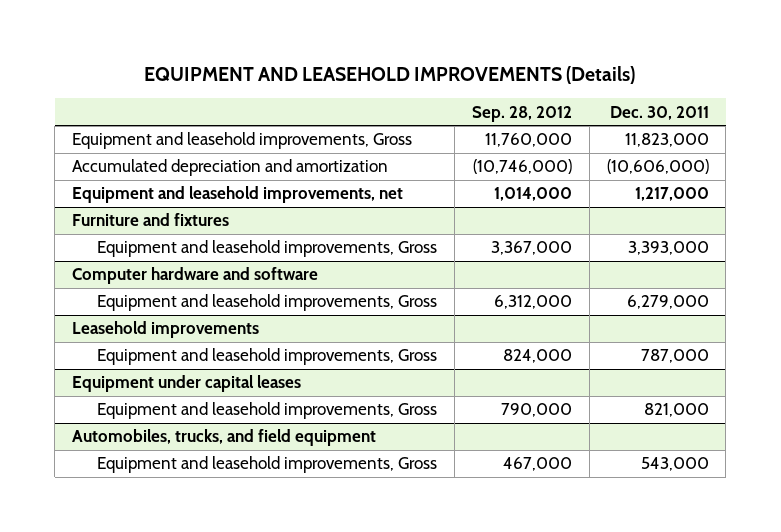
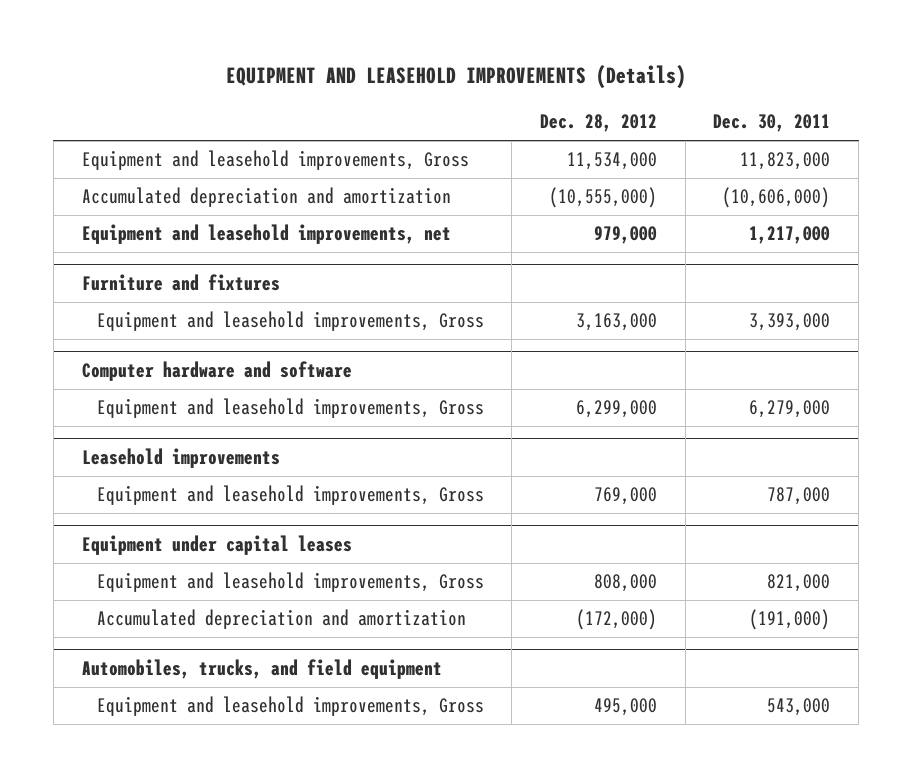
[472,105,573,122] Sep. 28, 2012 -> none
none -> [540,114,658,133] Dec. 28, 2012
none -> [96,609,466,630] Accumulated depreciation and amortization

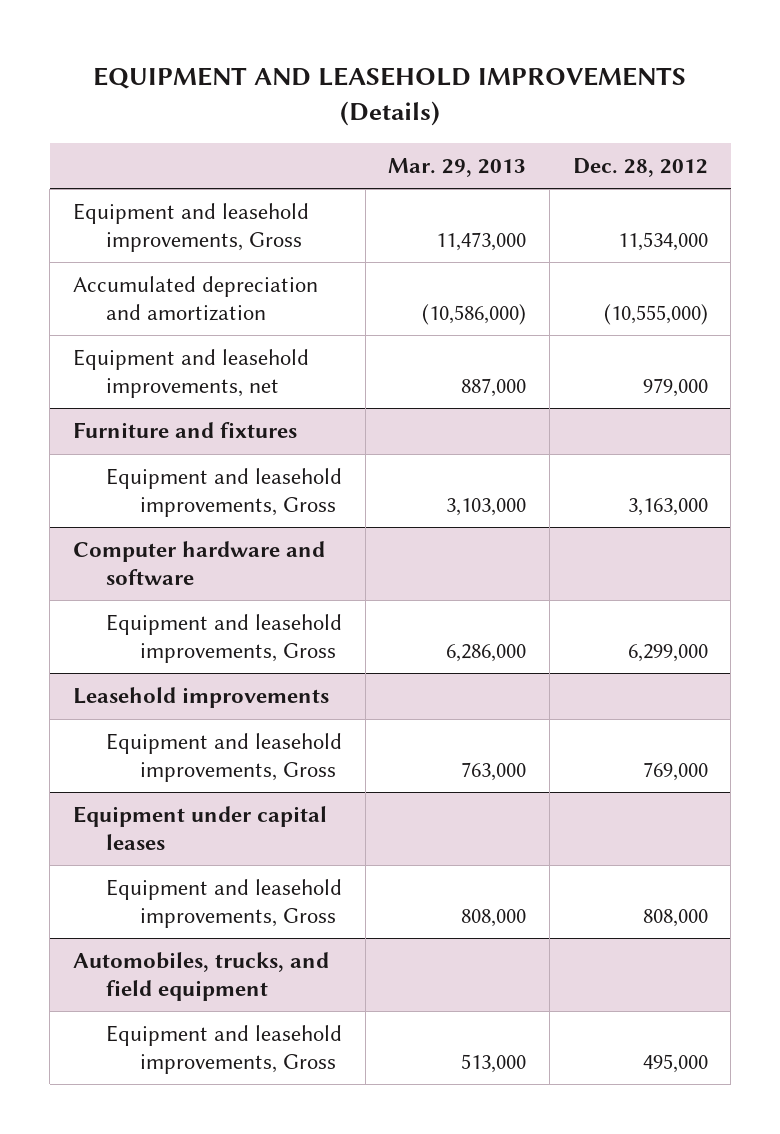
[713,114,831,133] Dec. 30, 2011 -> none
none -> [388,157,527,177] Mar. 29, 2013
[96,609,466,630] Accumulated depreciation and amortization -> none

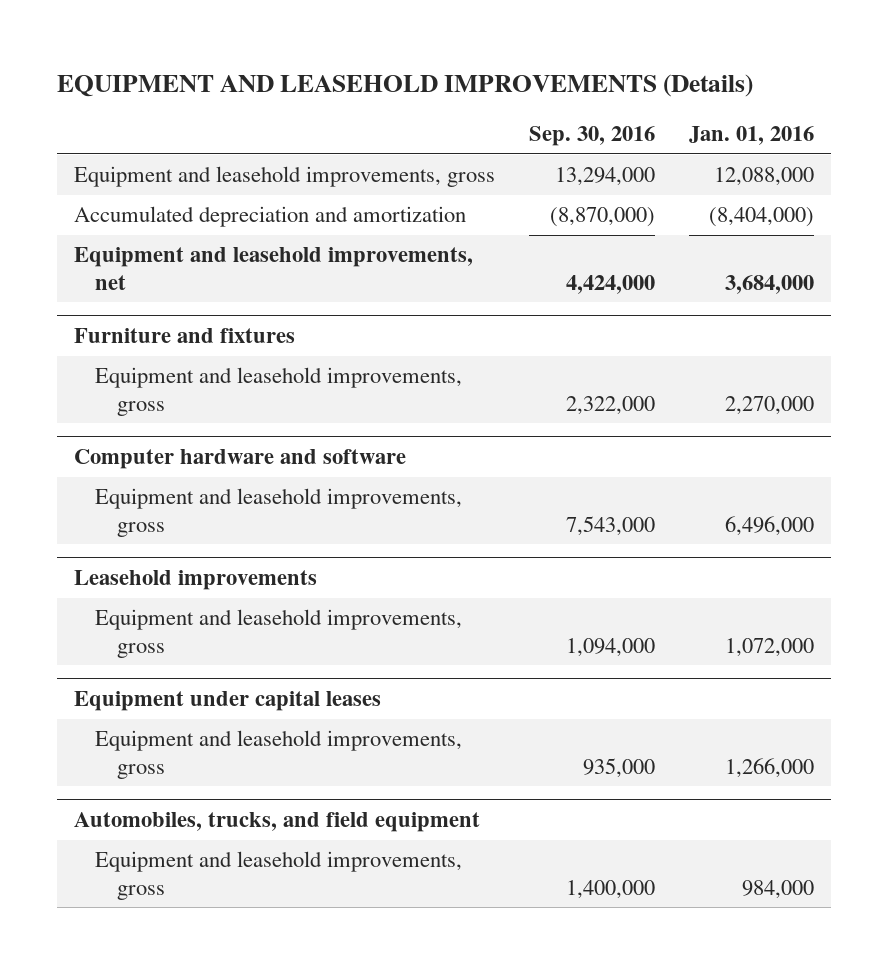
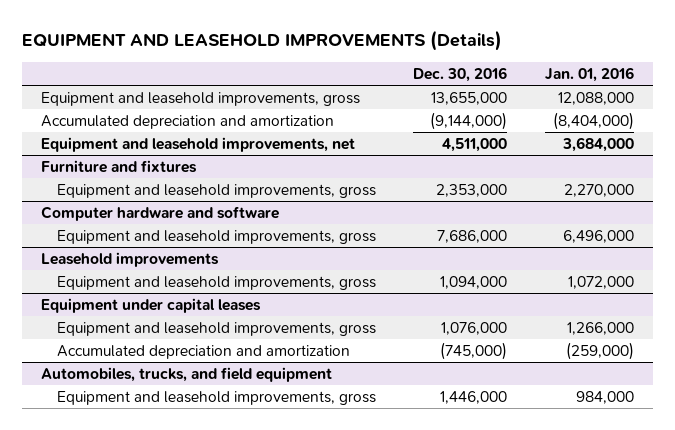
[528,126,655,147] Sep. 30, 2016 -> none
none -> [413,66,508,82] Dec. 30, 2016
none -> [56,344,350,359] Accumulated depreciation and amortization

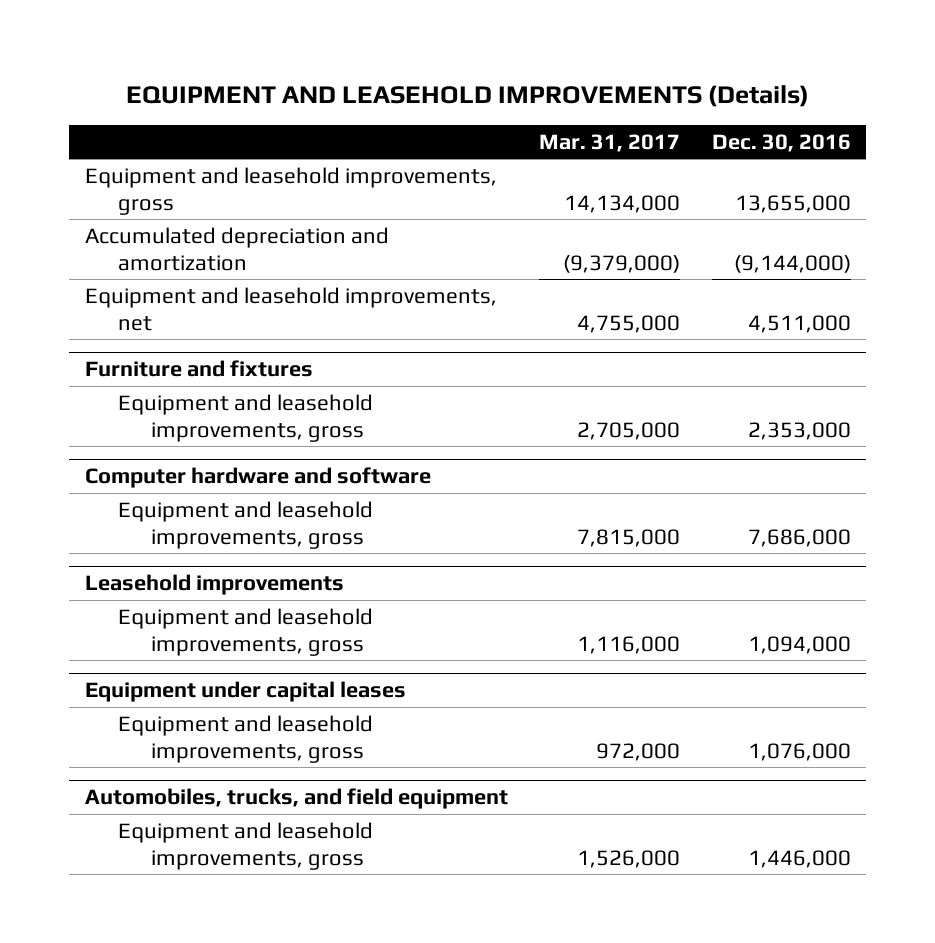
[544,66,634,82] Jan. 01, 2016 -> none
none -> [539,133,681,152] Mar. 31, 2017
[56,344,350,359] Accumulated depreciation and amortization -> none

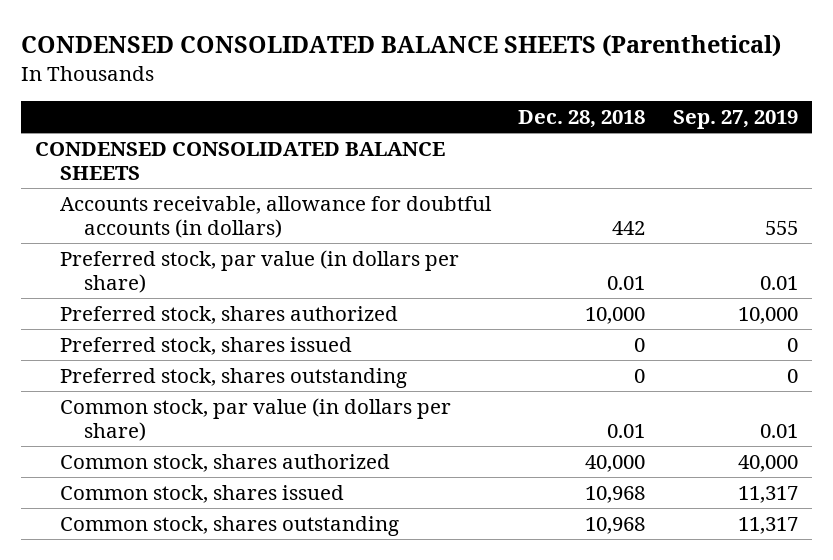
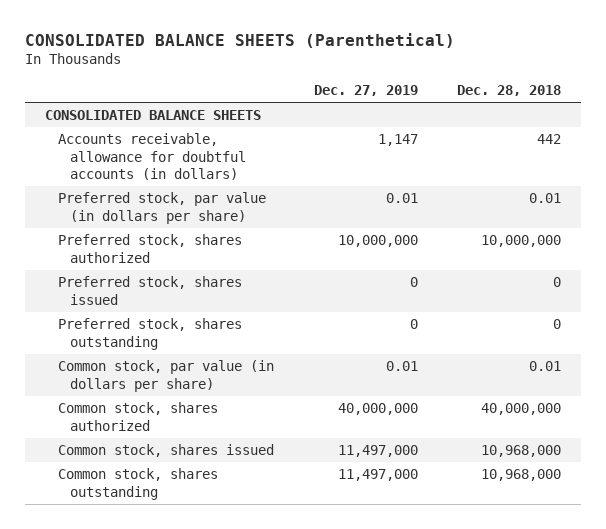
[21,34,782,58] CONDENSED CONSOLIDATED BALANCE SHEETS (Parenthetical) -> [24,33,455,49] CONSOLIDATED BALANCE SHEETS (Parenthetical)
[673,109,799,129] Sep. 27, 2019 -> none
none -> [313,85,418,97] Dec. 27, 2019
[35,141,446,181] CONDENSED CONSOLIDATED BALANCE SHEETS -> [44,109,261,120] CONSOLIDATED BALANCE SHEETS
[585,306,646,324] 10,000 -> [481,234,562,247] 10,000,000
[585,454,646,472] 40,000 -> [481,402,562,415] 40,000,000
[585,485,646,503] 10,968 -> [481,444,562,457] 10,968,000
[585,516,646,534] 10,968 -> [481,468,562,481] 10,968,000

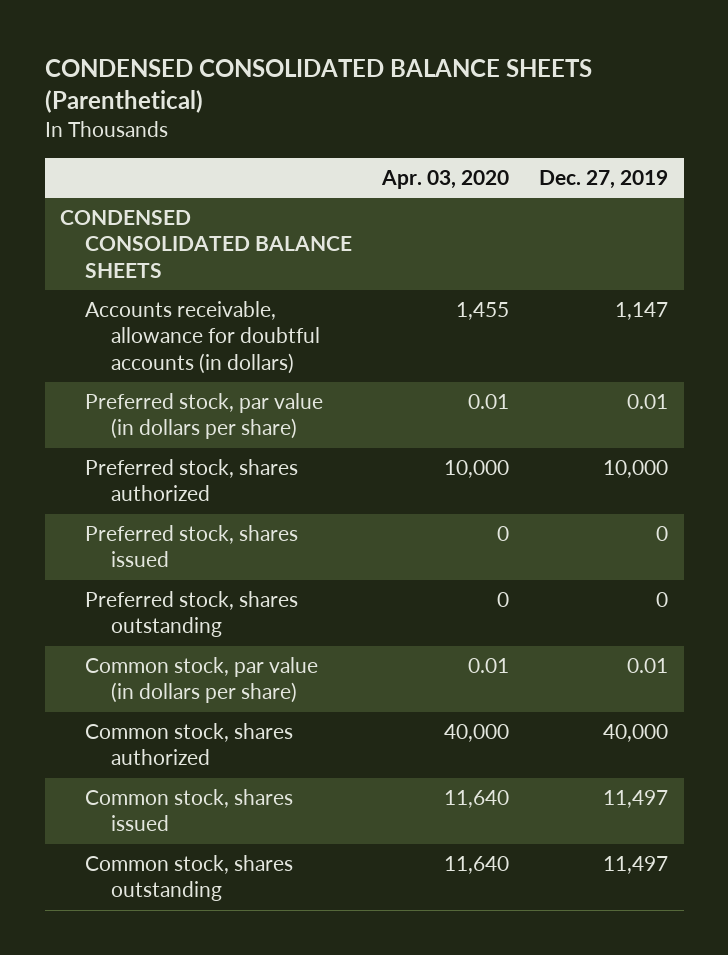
[24,33,455,49] CONSOLIDATED BALANCE SHEETS (Parenthetical) -> [44,59,592,114] CONDENSED CONSOLIDATED BALANCE SHEETS (Parenthetical)
[457,85,562,97] Dec. 28, 2018 -> none
none -> [381,170,510,190] Apr. 03, 2020
[44,109,261,120] CONSOLIDATED BALANCE SHEETS -> [59,210,353,278] CONDENSED CONSOLIDATED BALANCE SHEETS
[337,234,418,247] 10,000,000 -> [603,460,669,479] 10,000
[337,402,418,415] 40,000,000 -> [603,724,669,743] 40,000
[337,444,418,457] 11,497,000 -> [603,790,669,809] 11,497
[337,468,418,481] 11,497,000 -> [603,856,669,875] 11,497

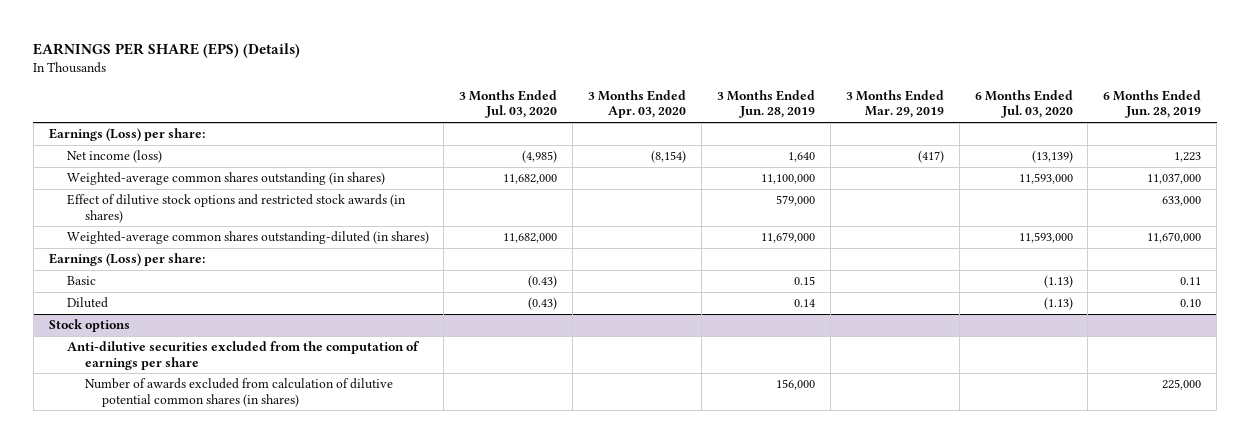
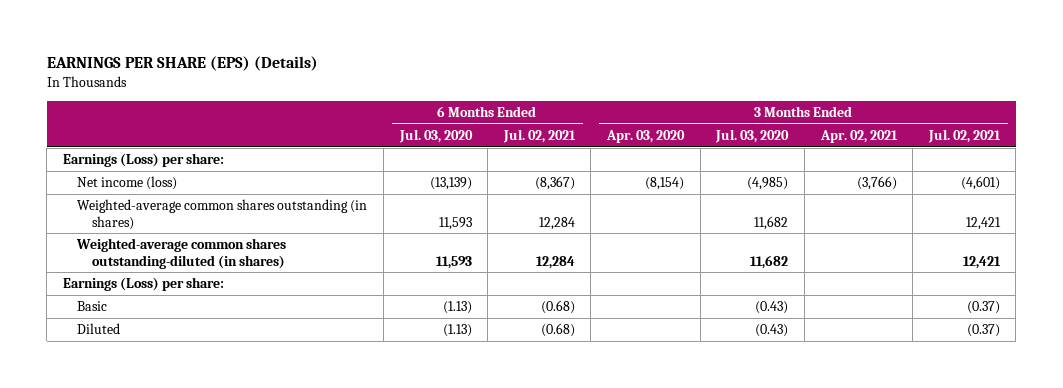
[716,90,815,119] 3 Months Ended Jun. 28, 2019 -> none
[845,90,944,119] 3 Months Ended Mar. 29, 2019 -> none
[1103,90,1202,119] 6 Months Ended Jun. 28, 2019 -> none
none -> [502,128,576,143] Jul. 02, 2021
none -> [819,129,898,143] Apr. 02, 2021
none -> [927,128,1001,143] Jul. 02, 2021
[66,194,406,223] Effect of dilutive stock options and restricted stock awards (in shares) -> none
[503,174,558,185] 11,682,000 -> [754,215,789,230] 11,682
[1018,173,1073,185] 11,593,000 -> [438,216,472,230] 11,593
[503,233,558,244] 11,682,000 -> [750,254,789,269] 11,682
[1018,232,1073,244] 11,593,000 -> [435,255,472,269] 11,593
[48,319,130,333] Stock options -> none
[66,341,420,370] Anti-dilutive securities excluded from the computation of earnings per share -> none
[84,378,393,407] Number of awards excluded from calculation of dilutive potential common shares (in shares) -> none

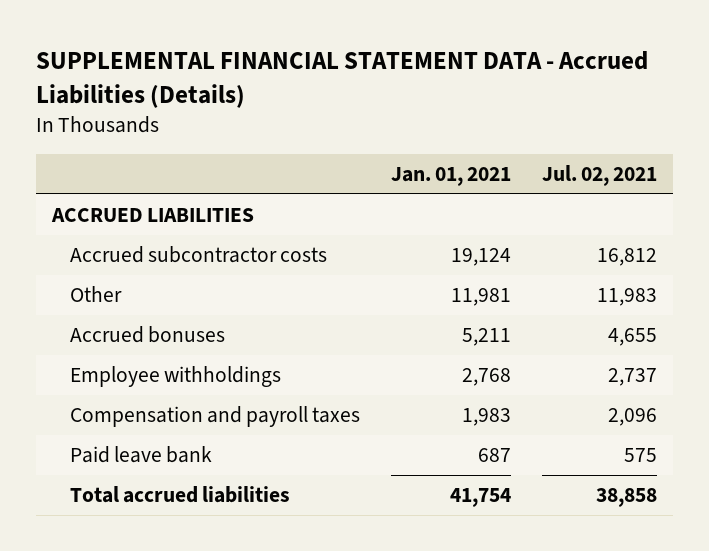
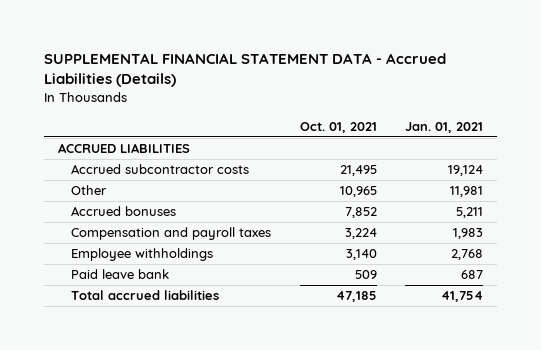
[542,164,658,186] Jul. 02, 2021 -> none
none -> [299,121,377,133] Oct. 01, 2021
[69,366,281,388] Employee withholdings -> [71,248,214,262] Employee withholdings

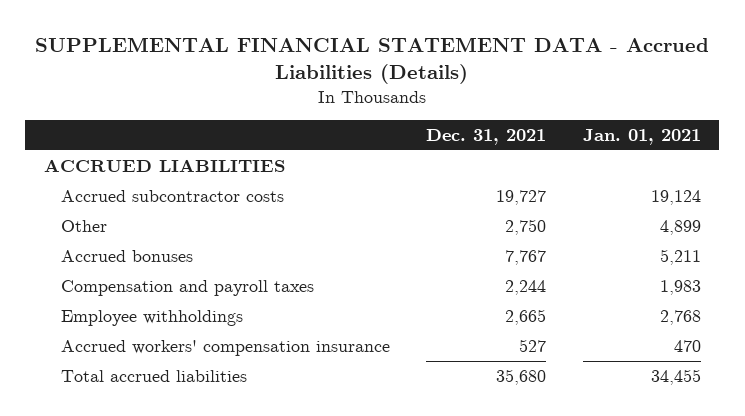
[299,121,377,133] Oct. 01, 2021 -> none
none -> [426,128,547,145] Dec. 31, 2021
[450,186,484,198] 11,981 -> [659,219,701,235] 4,899
[71,269,170,280] Paid leave bank -> none
none -> [60,339,390,356] Accrued workers' compensation insurance
[441,291,484,303] 41,754 -> [650,368,701,385] 34,455

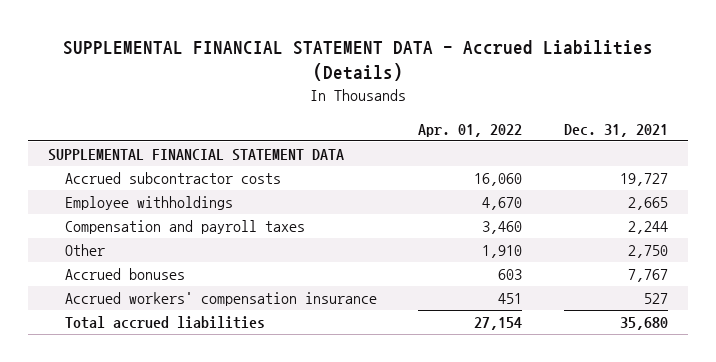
[582,128,701,145] Jan. 01, 2021 -> none
none -> [418,123,523,137] Apr. 01, 2022
[43,158,285,172] ACCRUED LIABILITIES -> none
none -> [48,149,345,162] SUPPLEMENTAL FINANCIAL STATEMENT DATA
[60,309,243,326] Employee withholdings -> [65,196,234,211] Employee withholdings
[60,279,314,296] Compensation and payroll taxes -> [65,220,306,235] Compensation and payroll taxes

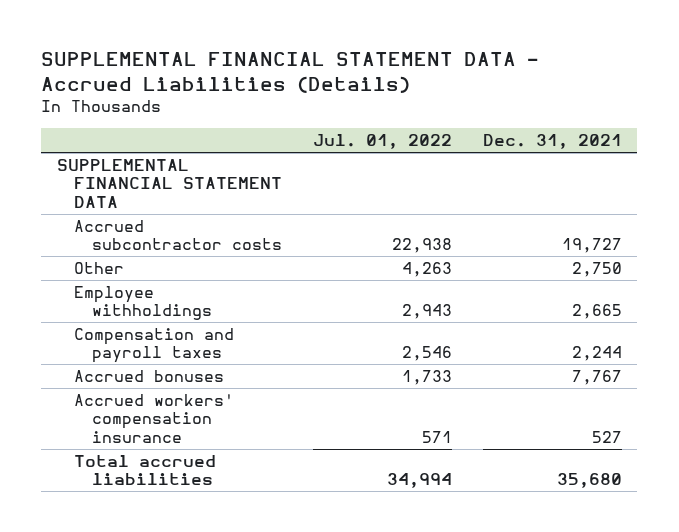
[418,123,523,137] Apr. 01, 2022 -> none
none -> [313,134,453,150] Jul. 01, 2022
[65,244,106,257] Other -> [74,262,125,275] Other

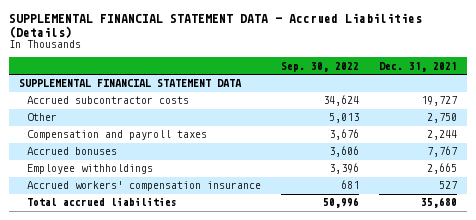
[313,134,453,150] Jul. 01, 2022 -> none
none -> [281,61,360,72] Sep. 30, 2022
[74,286,212,321] Employee withholdings -> [27,164,154,175] Employee withholdings

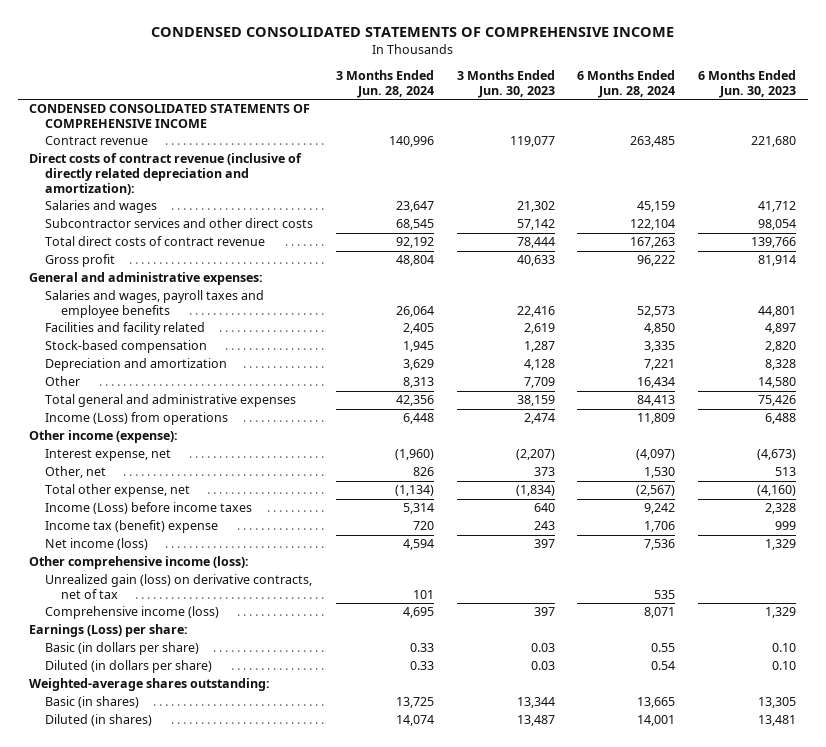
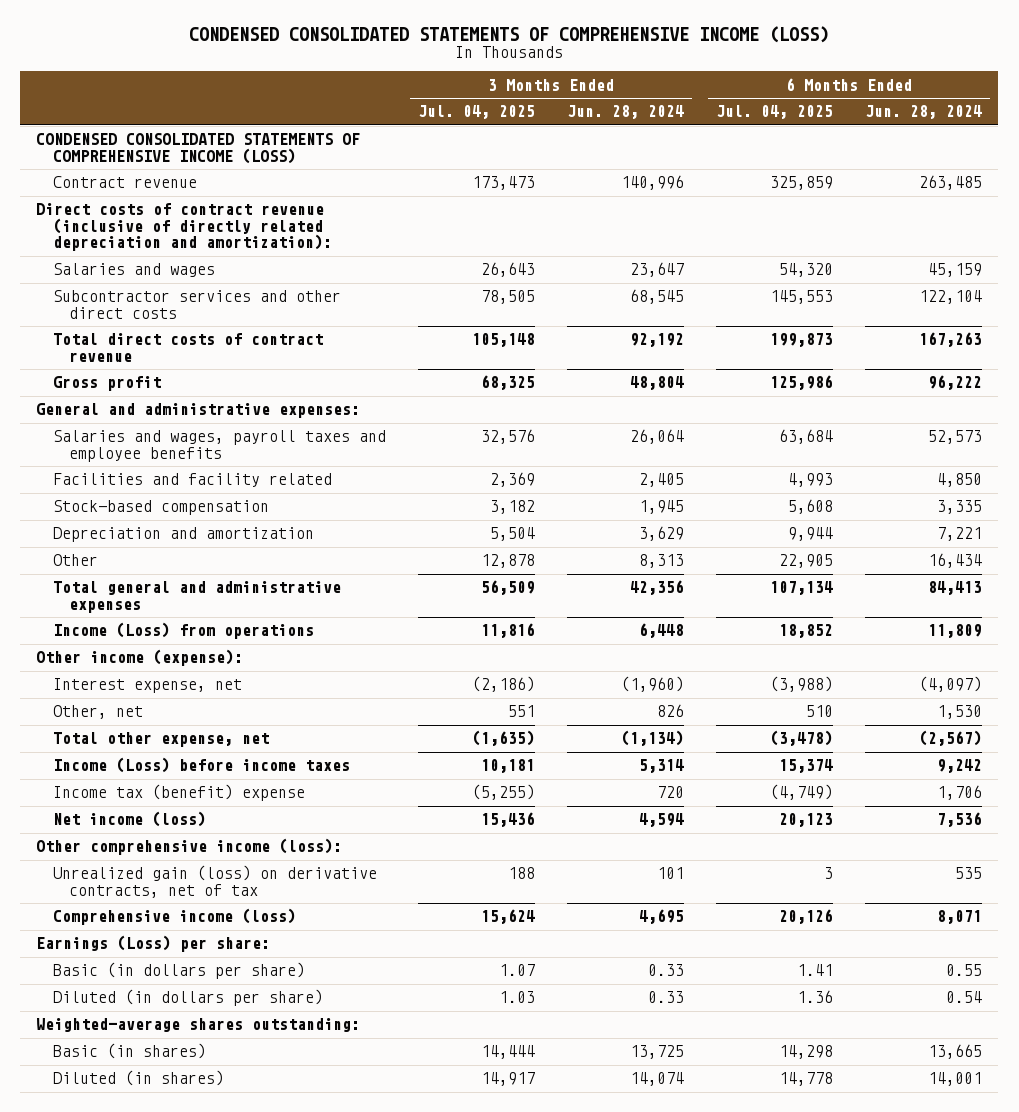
[150,27,674,38] CONDENSED CONSOLIDATED STATEMENTS OF COMPREHENSIVE INCOME -> [189,25,830,43] CONDENSED CONSOLIDATED STATEMENTS OF COMPREHENSIVE INCOME (LOSS)
[456,70,555,99] 3 Months Ended Jun. 30, 2023 -> none
[698,70,797,99] 6 Months Ended Jun. 30, 2023 -> none
none -> [417,105,535,120] Jul. 04, 2025
none -> [716,105,834,120] Jul. 04, 2025
[29,104,311,129] CONDENSED CONSOLIDATED STATEMENTS OF COMPREHENSIVE INCOME -> [36,133,361,164] CONDENSED CONSOLIDATED STATEMENTS OF COMPREHENSIVE INCOME (LOSS)

